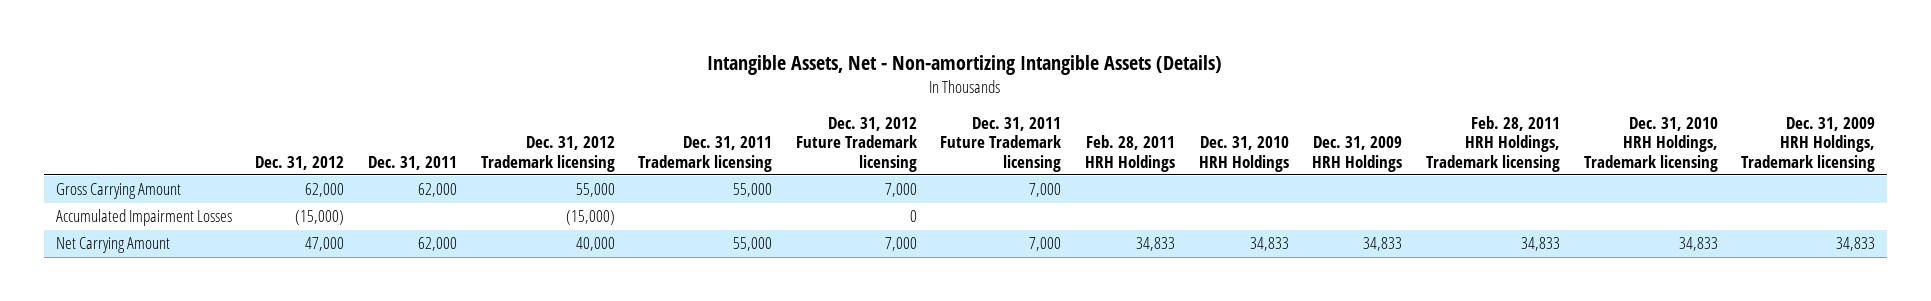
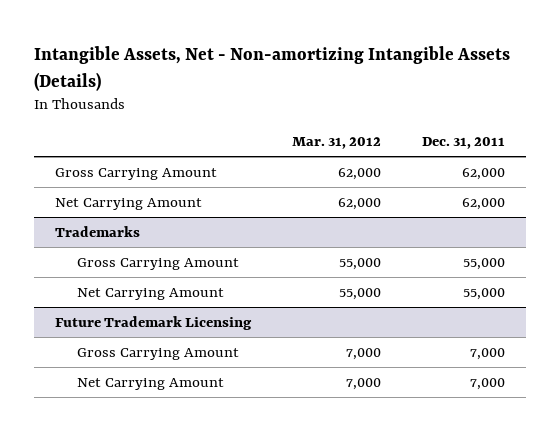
[255,155,345,170] Dec. 31, 2012 -> none
[480,136,615,172] Dec. 31, 2012 Trademark licensing -> none
[638,136,773,172] Dec. 31, 2011 Trademark licensing -> none
[795,116,917,172] Dec. 31, 2012 Future Trademark licensing -> none
[940,116,1062,172] Dec. 31, 2011 Future Trademark licensing -> none
[1085,135,1176,172] Feb. 28, 2011 HRH Holdings -> none
[1198,136,1289,172] Dec. 31, 2010 HRH Holdings -> none
[1312,136,1403,172] Dec. 31, 2009 HRH Holdings -> none
[1425,115,1560,172] Feb. 28, 2011 HRH Holdings, Trademark licensing -> none
[1583,116,1718,172] Dec. 31, 2010 HRH Holdings, Trademark licensing -> none
[1741,116,1876,172] Dec. 31, 2009 HRH Holdings, Trademark licensing -> none
none -> [291,137,381,150] Mar. 31, 2012
[55,209,232,227] Accumulated Impairment Losses -> none
none -> [54,225,140,237] Trademarks
none -> [77,257,240,270] Gross Carrying Amount
none -> [77,287,225,300] Net Carrying Amount
none -> [54,315,252,330] Future Trademark Licensing
none -> [77,347,240,360] Gross Carrying Amount
none -> [77,377,225,390] Net Carrying Amount

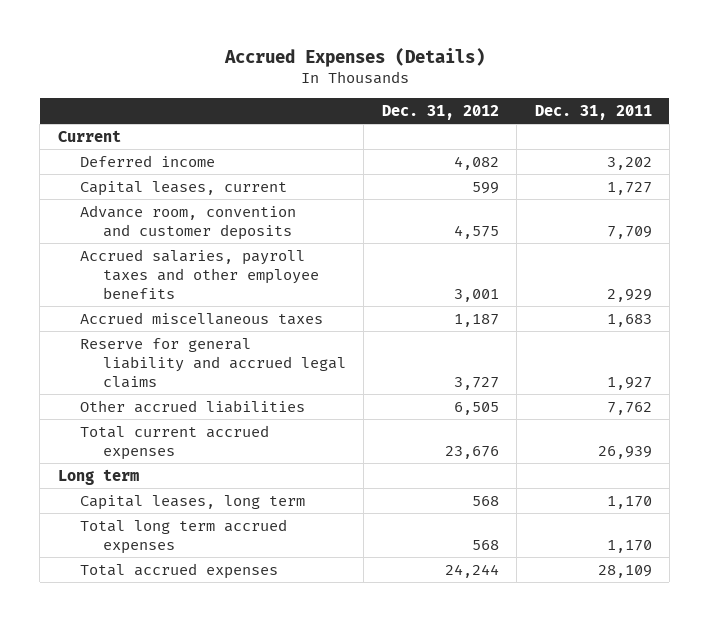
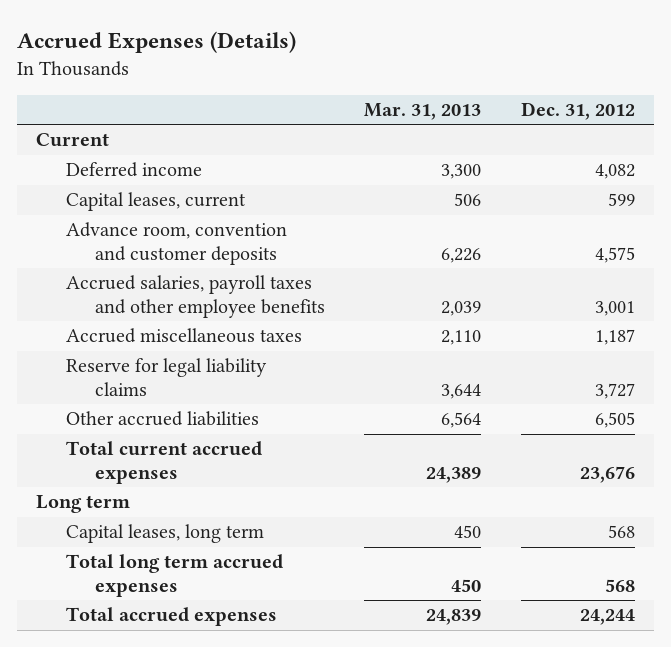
[534,104,652,120] Dec. 31, 2011 -> none
none -> [364,103,482,121] Mar. 31, 2013
[80,337,346,388] Reserve for general liability and accrued legal claims -> [65,358,267,396] Reserve for legal liability claims

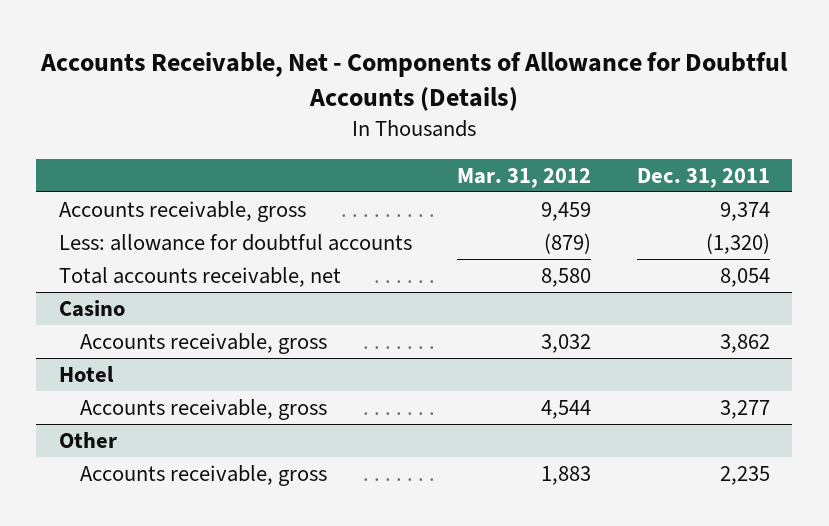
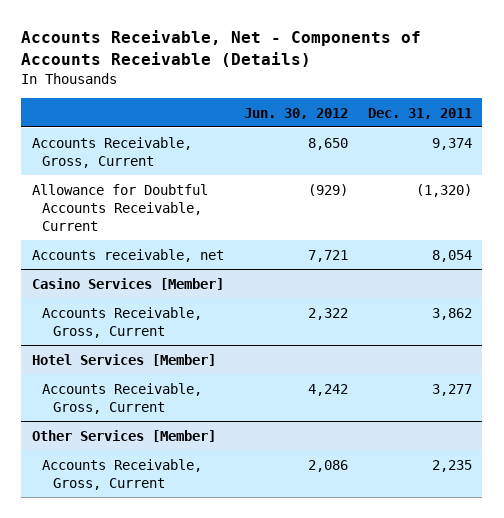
[40,52,789,112] Accounts Receivable, Net - Components of Allowance for Doubtful Accounts (Details) -> [21,30,422,67] Accounts Receivable, Net - Components of Accounts Receivable (Details)
[457,167,592,188] Mar. 31, 2012 -> none
none -> [243,107,348,119] Jun. 30, 2012
[58,299,125,317] Casino -> none
[58,365,114,382] Hotel -> none
[58,431,117,448] Other -> none
[58,200,306,222] Accounts receivable, gross -> [31,136,192,168] Accounts Receivable, Gross, Current
[58,233,412,251] Less: allowance for doubtful accounts -> [31,183,208,231] Allowance for Doubtful Accounts Receivable, Current
[58,266,341,287] Total accounts receivable, net -> [31,248,224,262] Accounts receivable, net
none -> [31,277,224,290] Casino Services [Member]
[80,332,328,354] Accounts receivable, gross -> [42,306,203,338] Accounts Receivable, Gross, Current
none -> [31,353,216,366] Hotel Services [Member]
[80,398,328,420] Accounts receivable, gross -> [42,382,203,414] Accounts Receivable, Gross, Current
none -> [31,429,216,442] Other Services [Member]
[80,464,328,486] Accounts receivable, gross -> [42,458,203,490] Accounts Receivable, Gross, Current

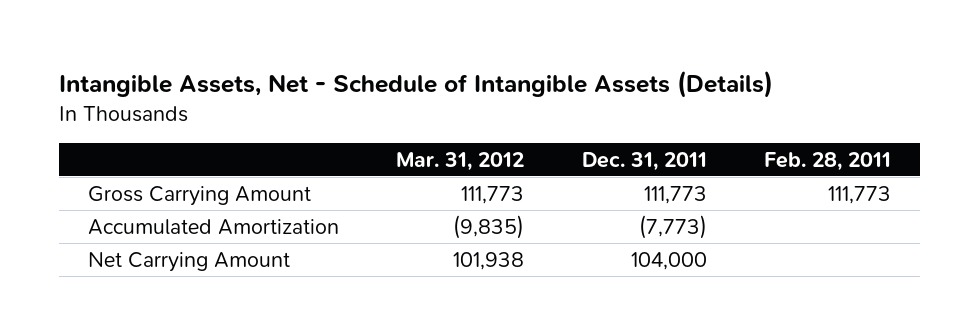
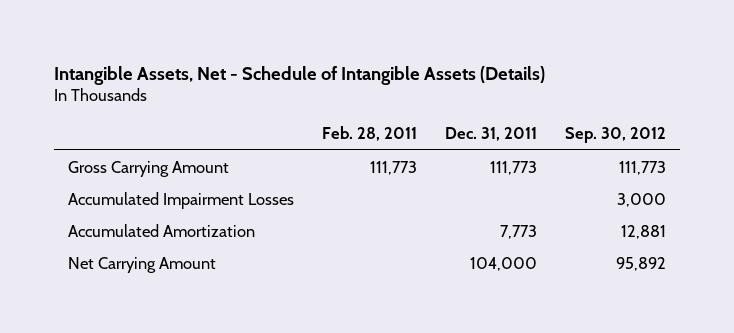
[396,151,525,171] Mar. 31, 2012 -> none
none -> [565,127,667,144] Sep. 30, 2012
none -> [68,191,295,209] Accumulated Impairment Losses
[638,214,707,239] (7,773) -> [500,224,538,239] 7,773

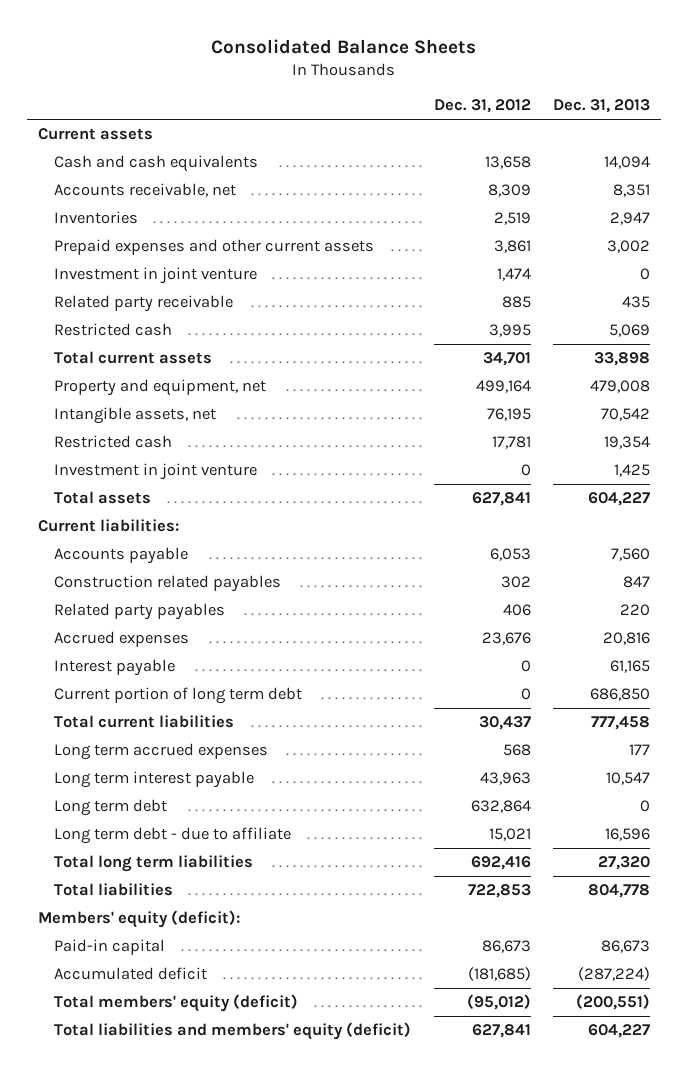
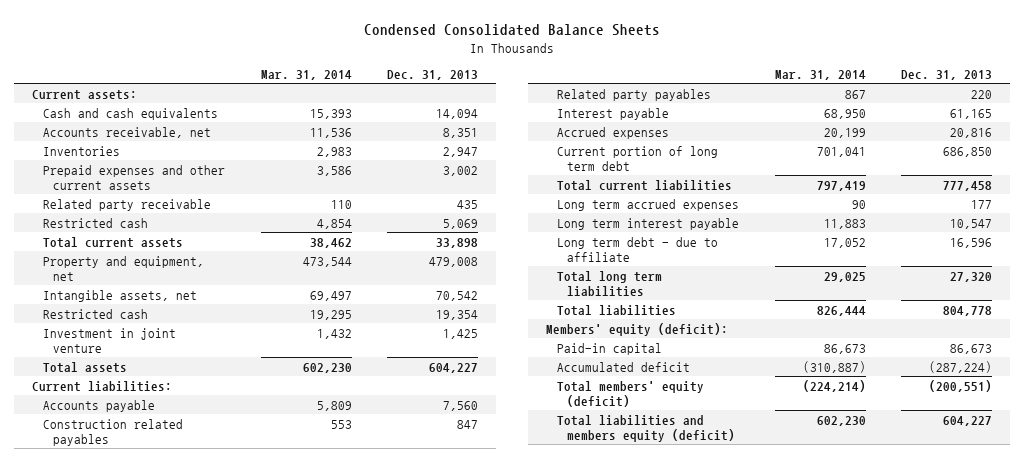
[211,38,477,54] Consolidated Balance Sheets -> [364,24,661,37] Condensed Consolidated Balance Sheets
[433,99,531,114] Dec. 31, 2012 -> none
none -> [260,70,352,81] Mar. 31, 2014
[38,128,154,141] Current assets -> [32,89,138,100] Current assets:
[54,267,258,285] Investment in joint venture -> none
[54,631,190,648] Accrued expenses -> [556,126,669,139] Accrued expenses
[54,799,168,817] Long term debt -> none
[54,1022,412,1041] Total liabilities and members' equity (deficit) -> [556,414,736,442] Total liabilities and members equity (deficit)

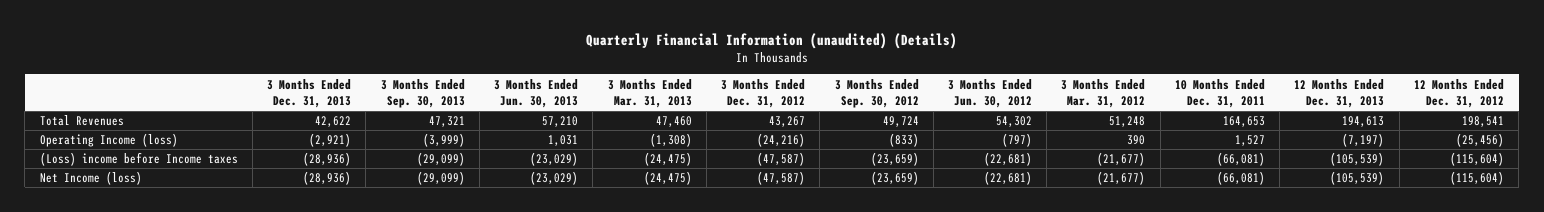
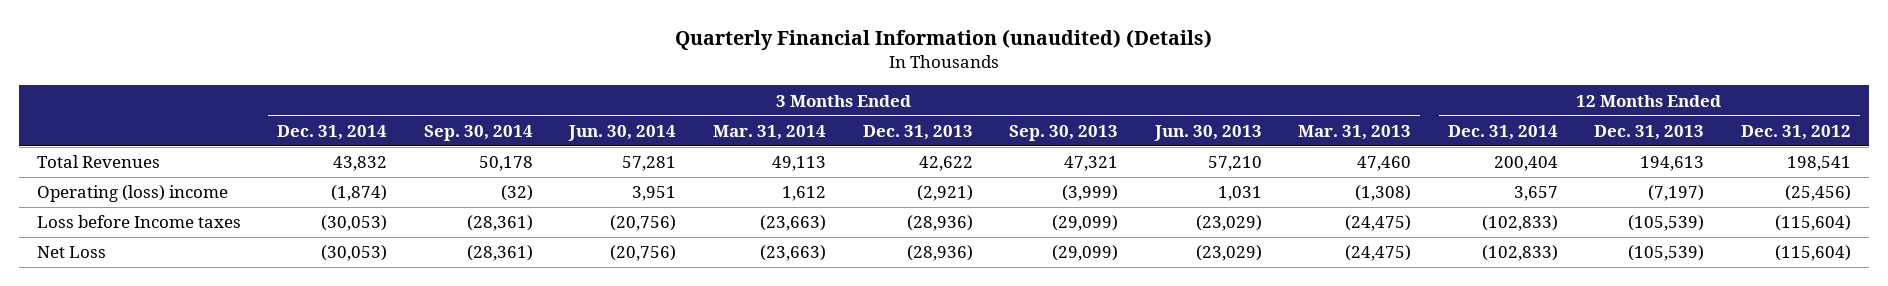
[721,78,806,108] 3 Months Ended Dec. 31, 2012 -> none
[834,78,919,108] 3 Months Ended Sep. 30, 2012 -> none
[948,78,1033,108] 3 Months Ended Jun. 30, 2012 -> none
[1061,78,1146,108] 3 Months Ended Mar. 31, 2012 -> none
[1174,78,1265,108] 10 Months Ended Dec. 31, 2011 -> none
none -> [277,124,388,140] Dec. 31, 2014
none -> [423,124,533,141] Sep. 30, 2014
none -> [568,124,677,141] Jun. 30, 2014
none -> [713,124,827,140] Mar. 31, 2014
none -> [1447,124,1558,140] Dec. 31, 2014
[39,133,178,148] Operating Income (loss) -> [36,185,228,203] Operating (loss) income
[39,152,238,167] (Loss) income before Income taxes -> [36,215,241,229] Loss before Income taxes
[39,171,142,186] Net Income (loss) -> [36,246,106,259] Net Loss

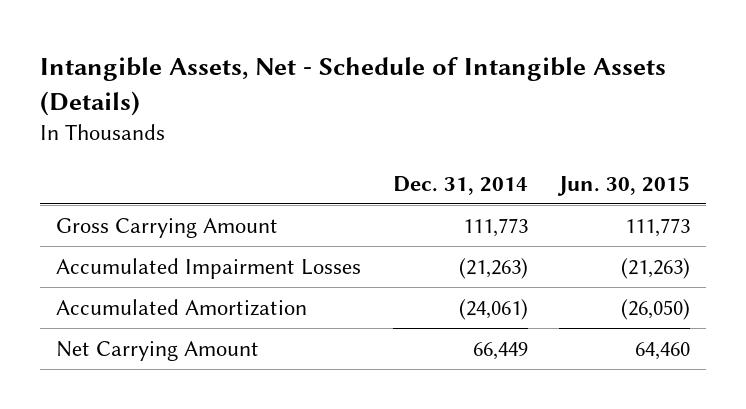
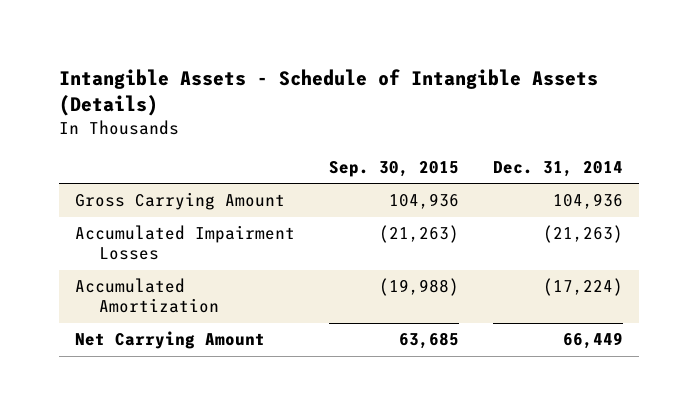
[39,56,666,116] Intangible Assets, Net - Schedule of Intangible Assets (Details) -> [58,68,598,116] Intangible Assets - Schedule of Intangible Assets (Details)
[557,175,691,196] Jun. 30, 2015 -> none
none -> [329,160,460,177] Sep. 30, 2015
[462,217,528,237] 111,773 -> [552,193,623,210] 104,936
[458,298,528,320] (24,061) -> [542,278,623,297] (17,224)

